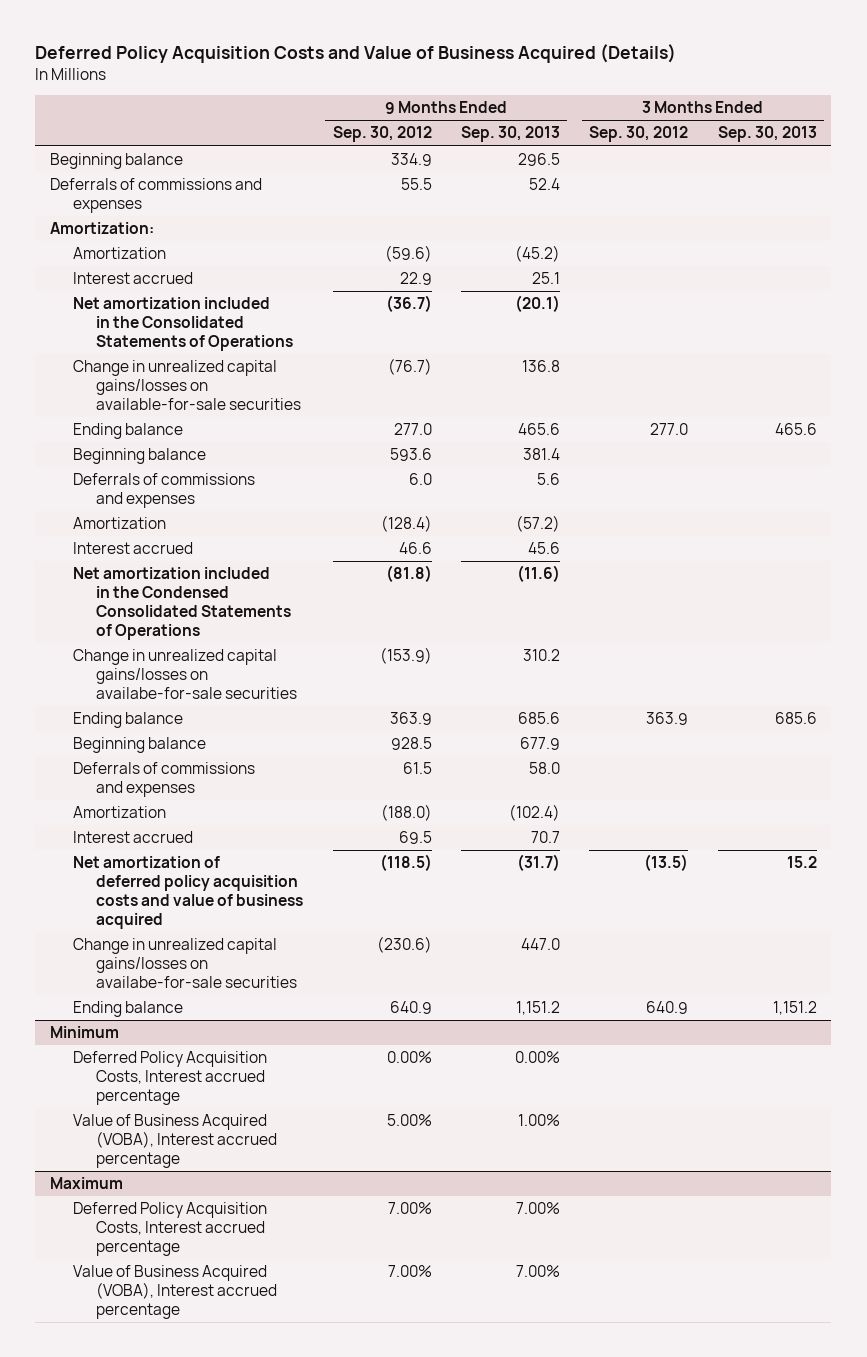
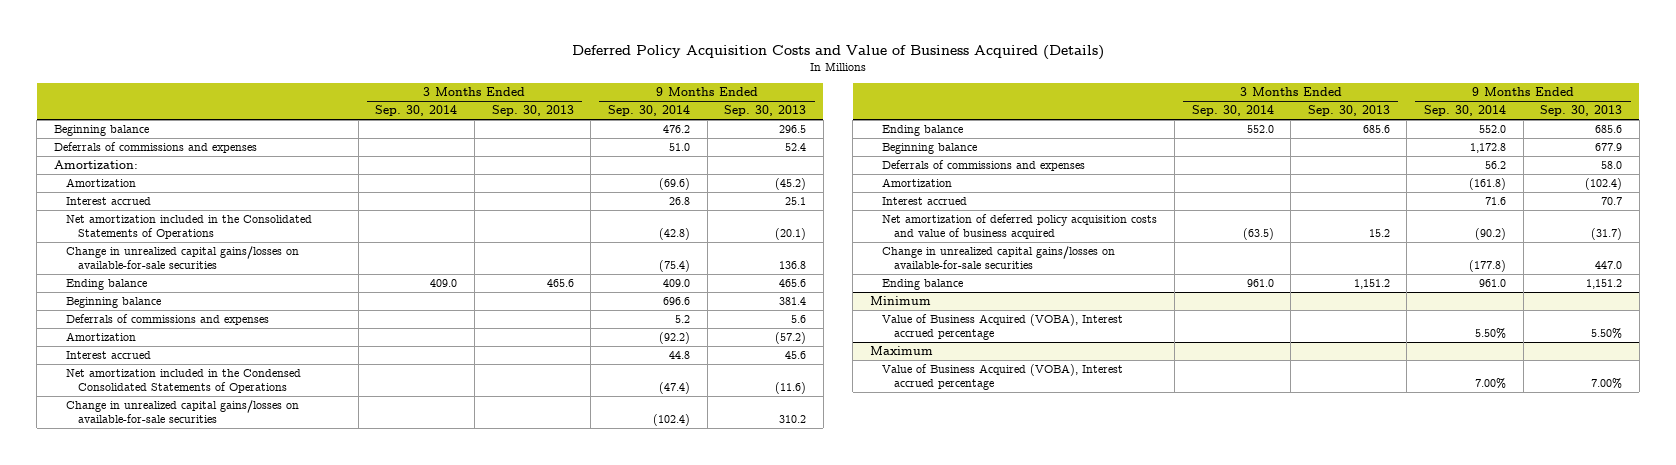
[332,126,432,143] Sep. 30, 2012 -> none
[589,126,689,143] Sep. 30, 2012 -> none
none -> [375,105,458,117] Sep. 30, 2014
none -> [607,105,690,117] Sep. 30, 2014
[73,649,298,700] Change in unrealized capital gains/losses on availabe-for-sale securities -> [66,400,300,424] Change in unrealized capital gains/losses on available-for-sale securities
[73,938,298,989] Change in unrealized capital gains/losses on availabe-for-sale securities -> [882,246,1116,270] Change in unrealized capital gains/losses on available-for-sale securities
[73,1051,268,1106] Deferred Policy Acquisition Costs, Interest accrued percentage -> none
[518,1114,561,1127] 1.00% -> [1591,328,1623,340] 5.50%
[73,1202,268,1257] Deferred Policy Acquisition Costs, Interest accrued percentage -> none

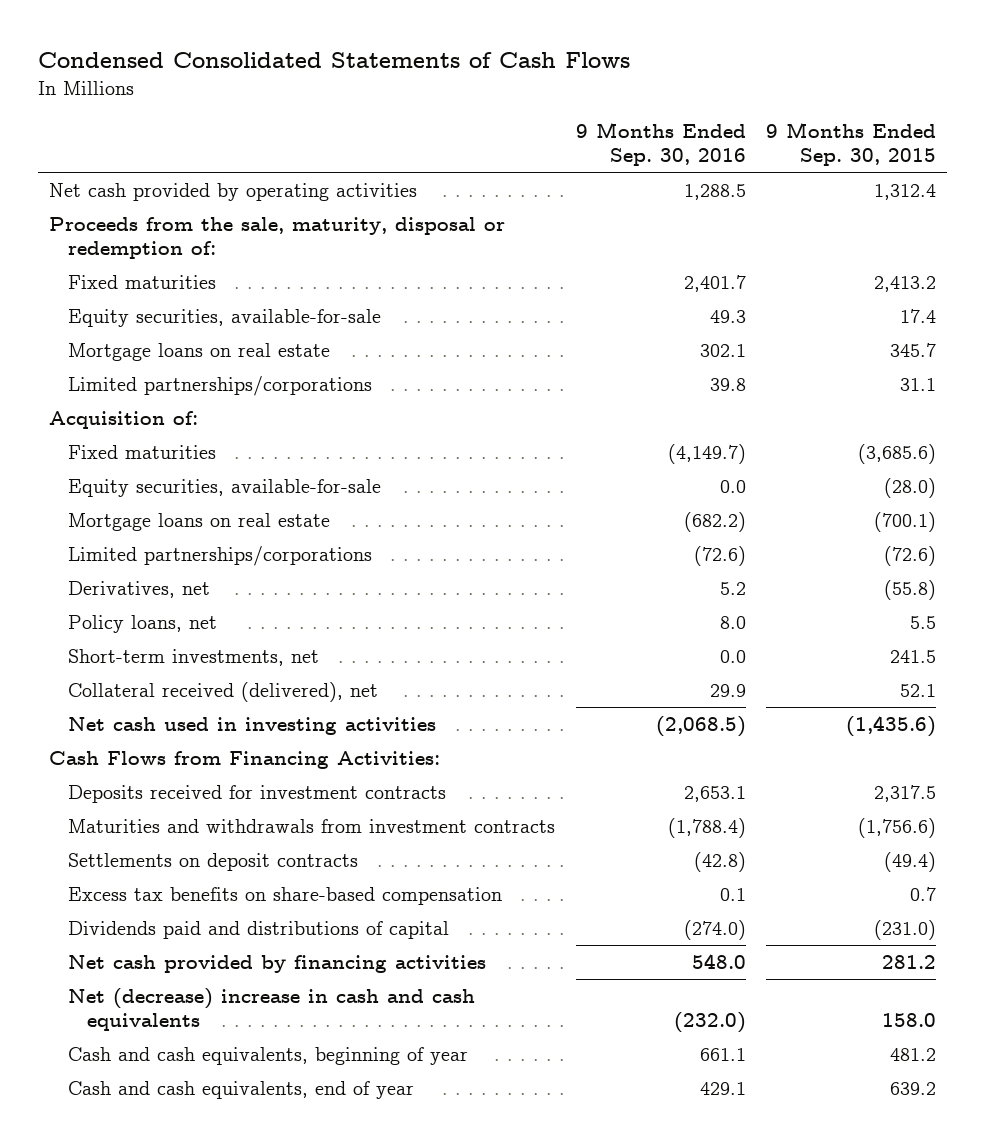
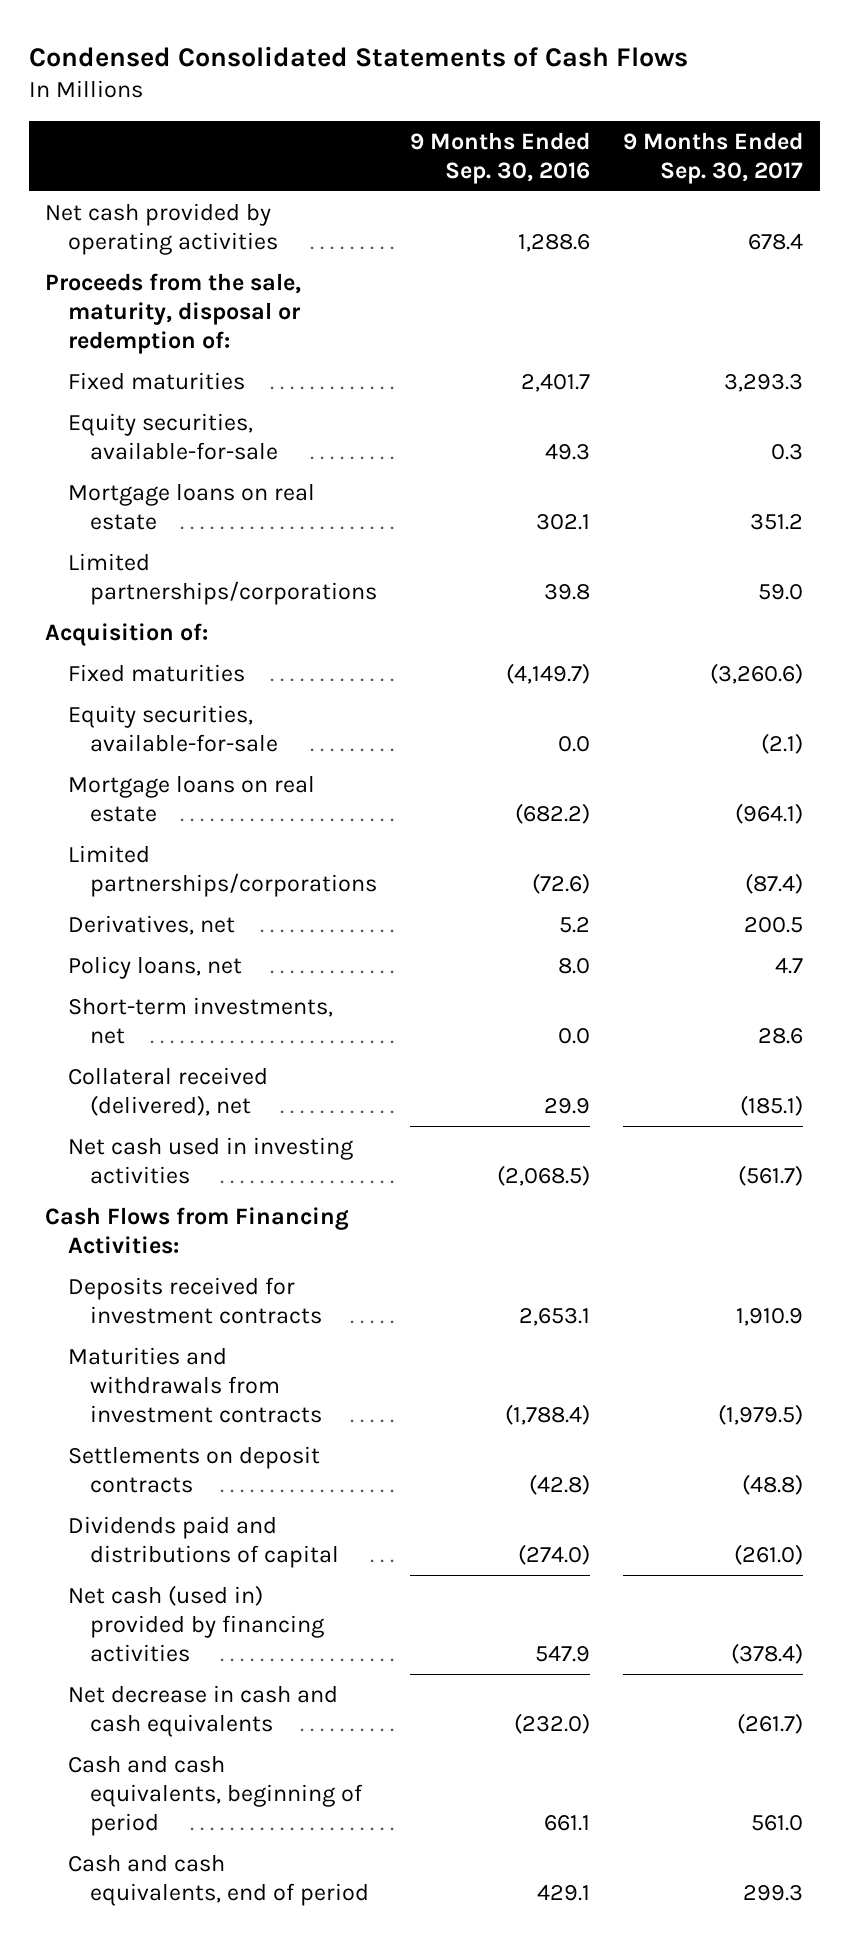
[766,121,937,166] 9 Months Ended Sep. 30, 2015 -> none
none -> [623,131,804,184] 9 Months Ended Sep. 30, 2017
[683,183,746,200] 1,288.5 -> [518,233,591,252] 1,288.6
[67,886,502,905] Excess tax benefits on share-based compensation -> none
[67,954,486,973] Net cash provided by financing activities -> [67,1584,325,1662] Net cash (used in) provided by financing activities
[691,953,746,969] 548.0 -> [535,1645,591,1662] 547.9
[67,987,475,1031] Net (decrease) increase in cash and cash equivalents -> [67,1684,338,1737] Net decrease in cash and cash equivalents
[67,1046,468,1065] Cash and cash equivalents, beginning of year -> [67,1754,364,1836] Cash and cash equivalents, beginning of period
[67,1080,414,1099] Cash and cash equivalents, end of year -> [67,1853,370,1906] Cash and cash equivalents, end of period

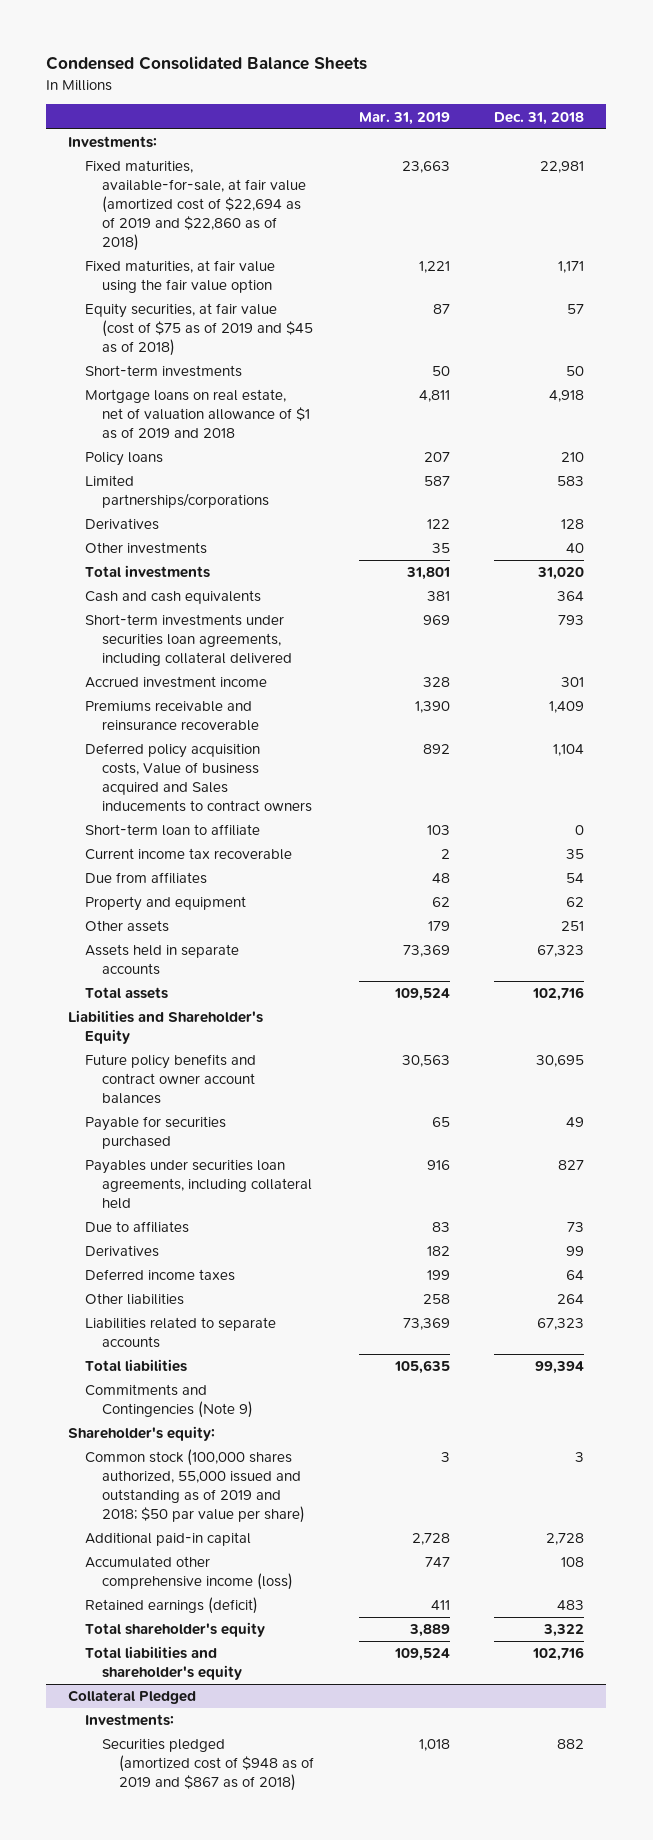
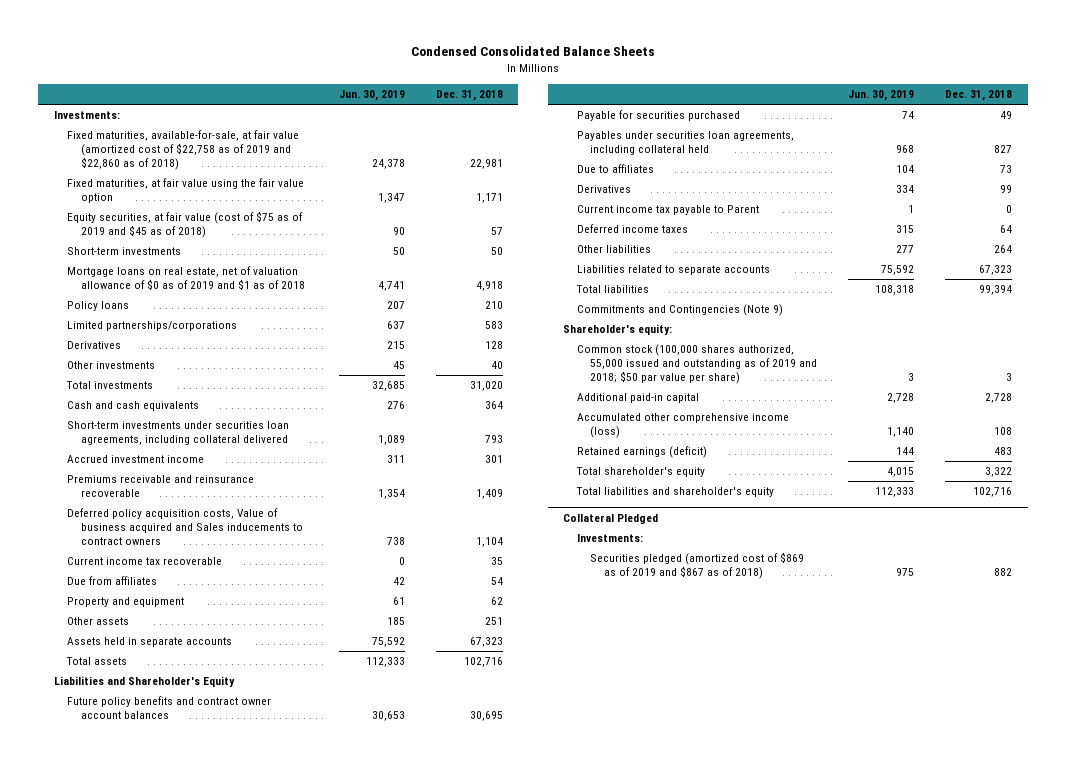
[358,111,450,125] Mar. 31, 2019 -> none
none -> [339,90,406,102] Jun. 30, 2019
[85,160,307,252] Fixed maturities, available-for-sale, at fair value (amortized cost of $22,694 as of 2019 and $22,860 as of 2018) -> [67,130,300,170] Fixed maturities, available-for-sale, at fair value (amortized cost of $22,758 as of 2019 and $22,860 as of 2018)
[85,389,311,440] Mortgage loans on real estate, net of valuation allowance of $1 as of 2019 and 2018 -> [67,266,306,290] Mortgage loans on real estate, net of valuation allowance of $0 as of 2019 and $1 as of 2018
[85,824,261,837] Short-term loan to affiliate -> none
none -> [576,205,759,216] Current income tax payable to Parent
[102,1738,315,1792] Securities pledged (amortized cost of $948 as of 2019 and $867 as of 2018) -> [590,552,805,579] Securities pledged (amortized cost of $869 as of 2019 and $867 as of 2018)

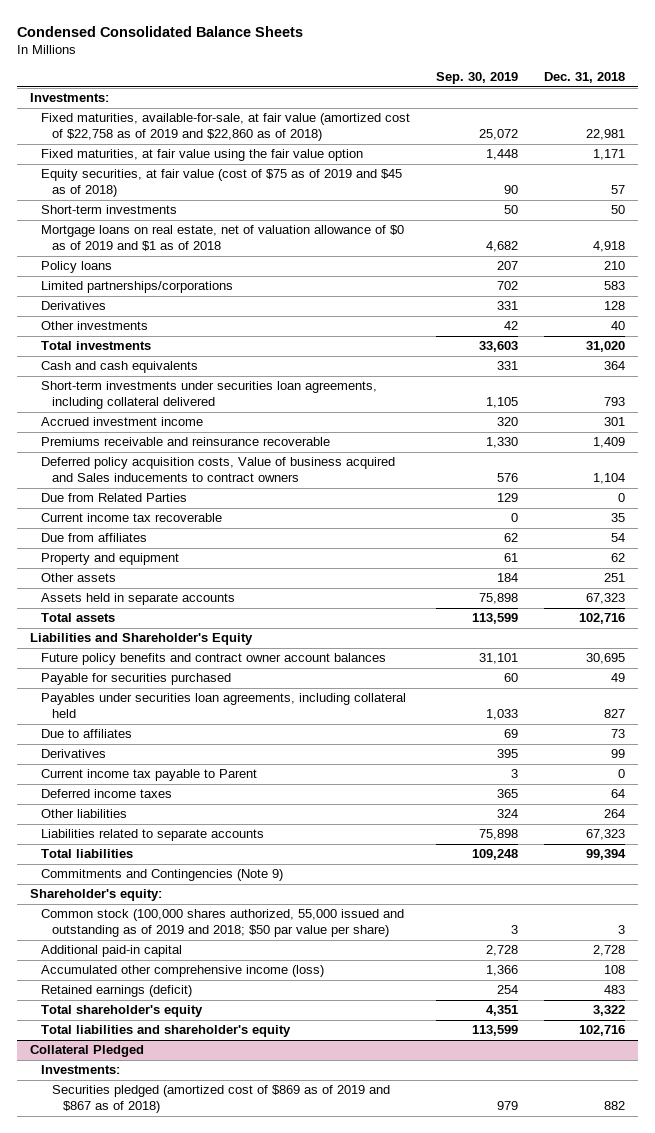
[339,90,406,102] Jun. 30, 2019 -> none
none -> [435,72,518,85] Sep. 30, 2019
none -> [40,493,187,503] Due from Related Parties

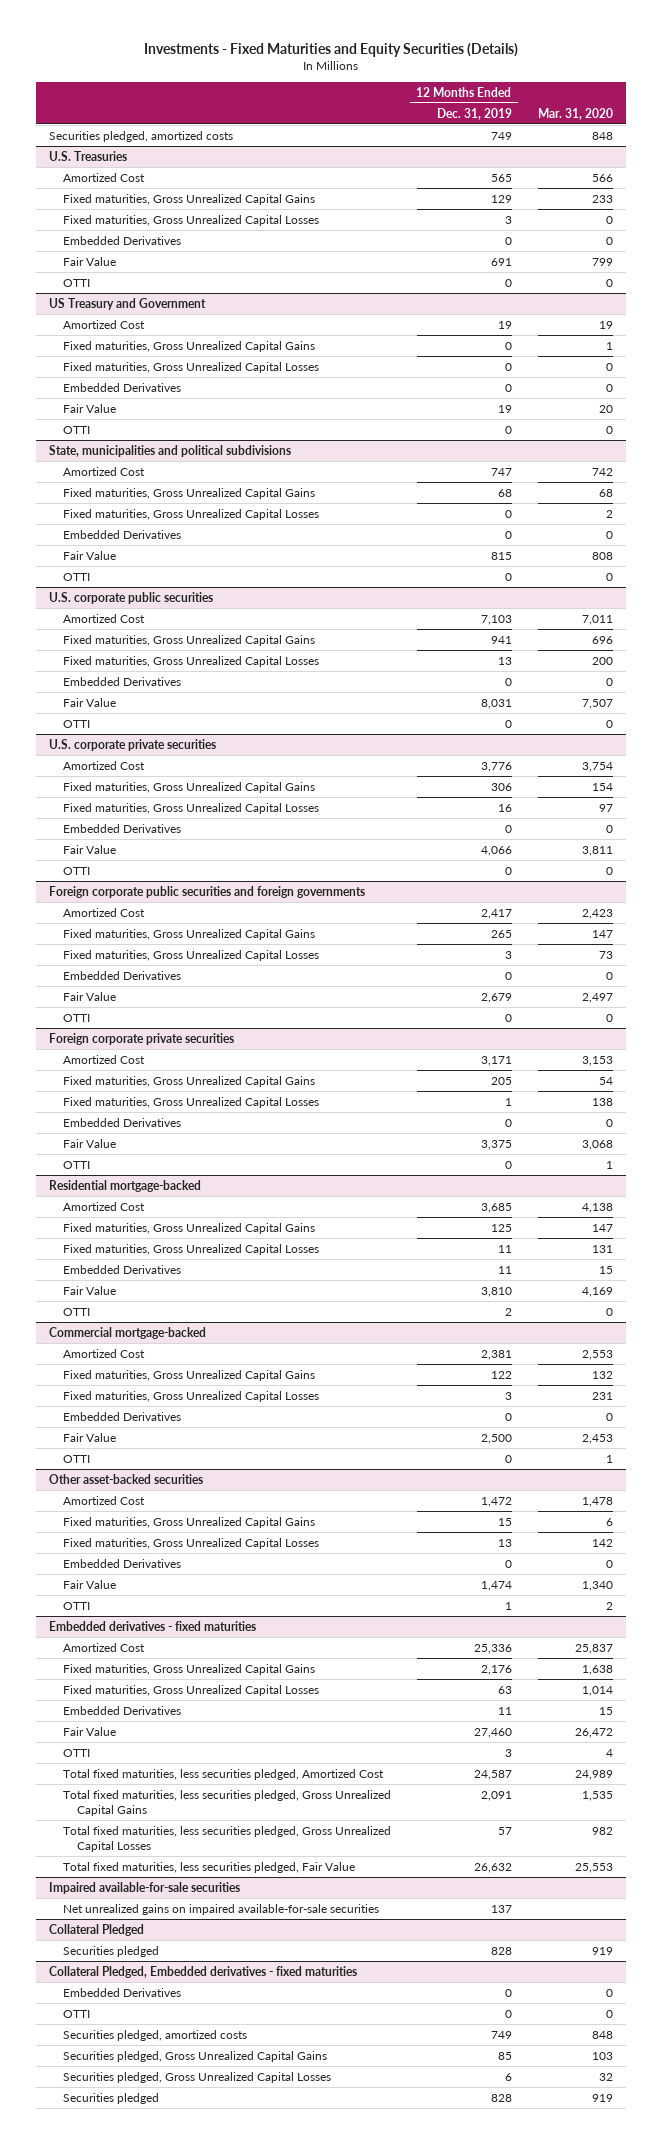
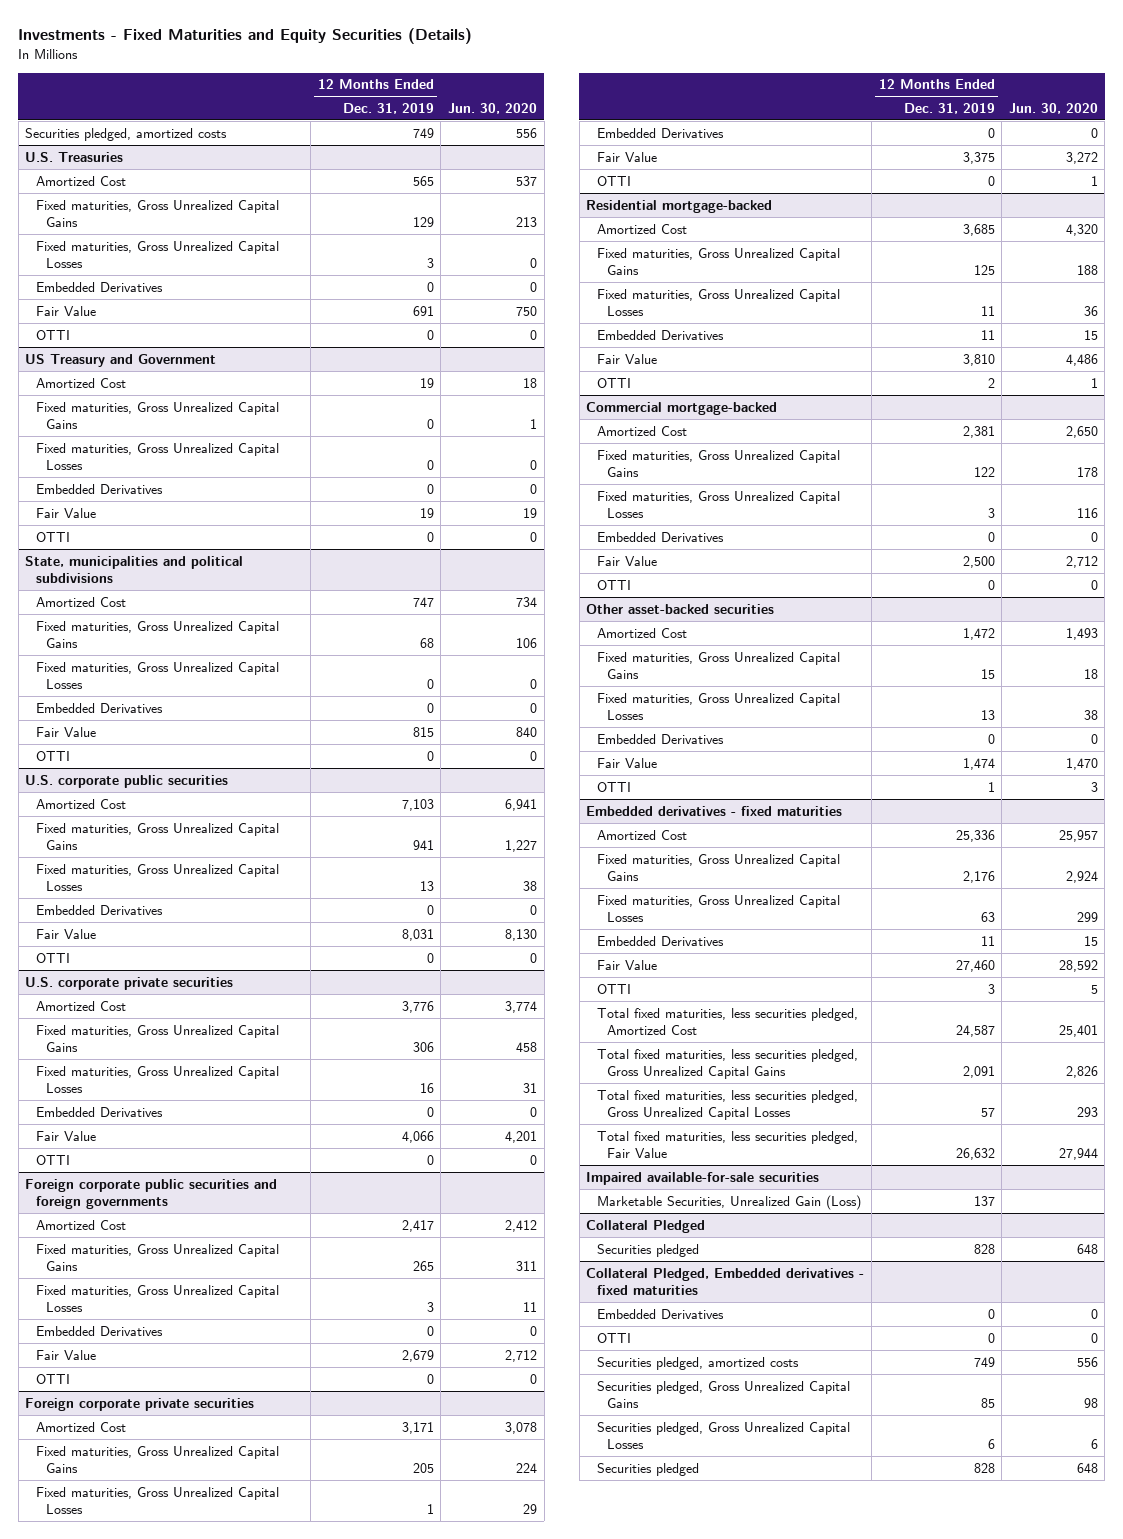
[537,107,613,120] Mar. 31, 2020 -> none
none -> [447,102,537,114] Jun. 30, 2020
[62,1903,379,1915] Net unrealized gains on impaired available-for-sale securities -> [596,1194,861,1210] Marketable Securities, Unrealized Gain (Loss)

